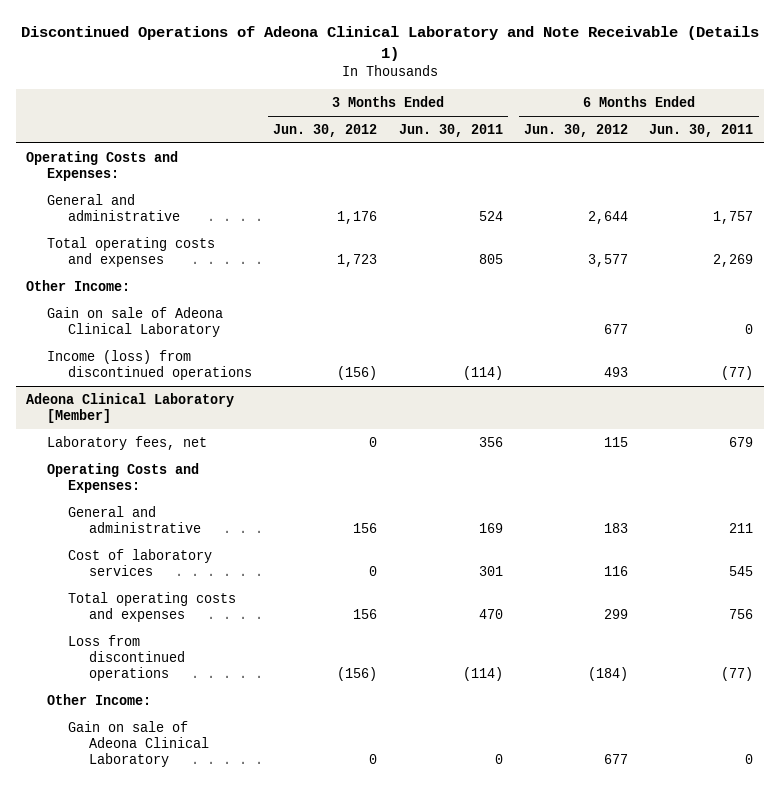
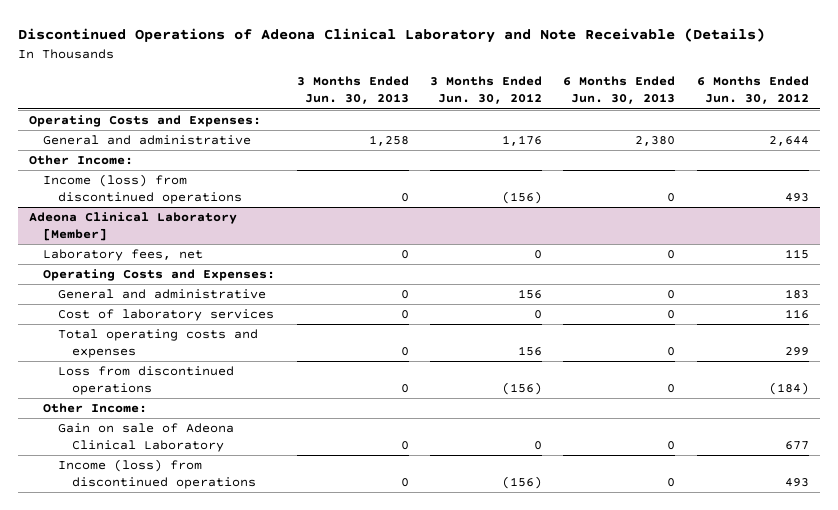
[20,25,759,61] Discontinued Operations of Adeona Clinical Laboratory and Note Receivable (Details 1) -> [18,28,766,44] Discontinued Operations of Adeona Clinical Laboratory and Note Receivable (Details)
[398,123,503,137] Jun. 30, 2011 -> none
[649,123,754,137] Jun. 30, 2011 -> none
none -> [296,76,409,105] 3 Months Ended Jun. 30, 2013
none -> [563,76,676,105] 6 Months Ended Jun. 30, 2013
[47,236,216,267] Total operating costs and expenses -> none
[47,306,224,337] Gain on sale of Adeona Clinical Laboratory -> none
none -> [57,459,256,490] Income (loss) from discontinued operations

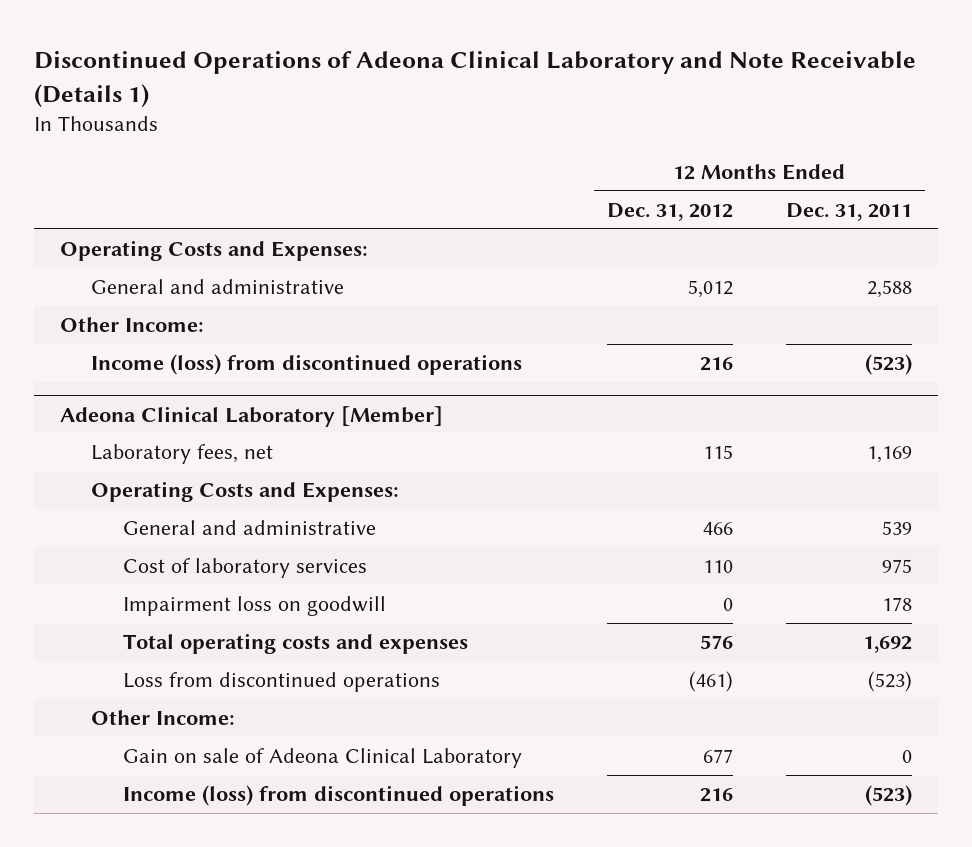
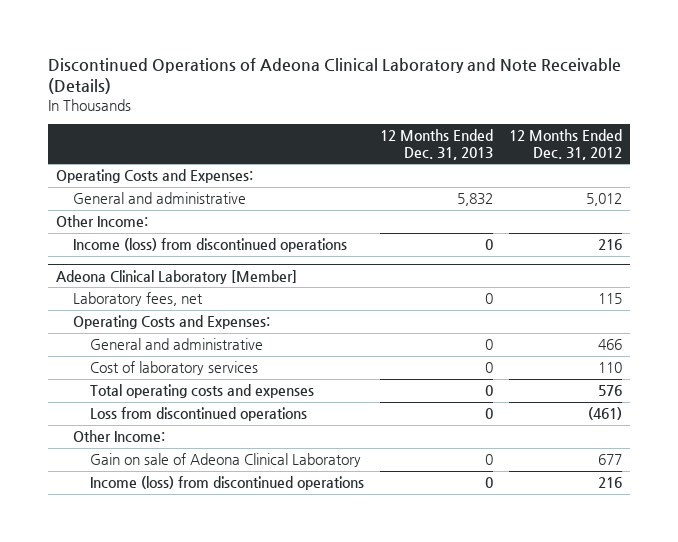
[33,50,916,108] Discontinued Operations of Adeona Clinical Laboratory and Note Receivable (Details 1) -> [47,57,621,95] Discontinued Operations of Adeona Clinical Laboratory and Note Receivable (Details)
[785,202,912,221] Dec. 31, 2011 -> none
none -> [380,129,494,160] 12 Months Ended Dec. 31, 2013
[122,595,386,616] Impairment loss on goodwill -> none

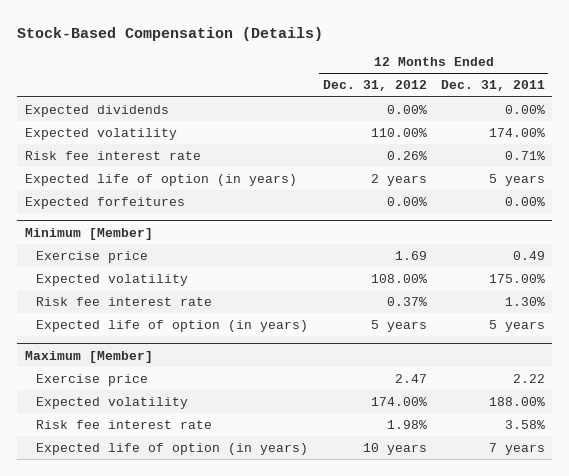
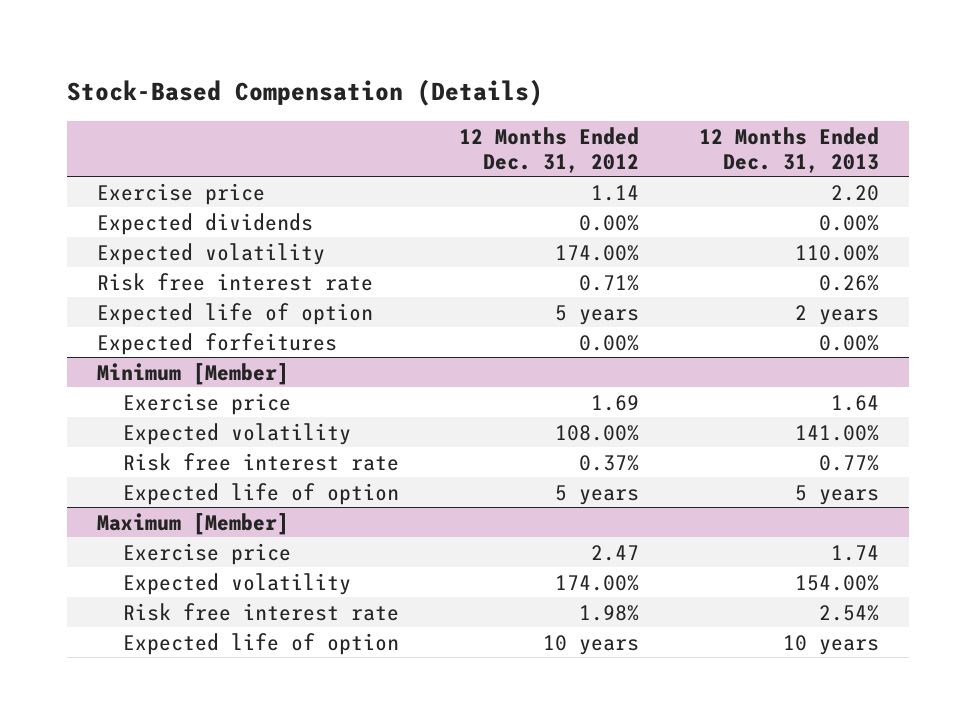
[440,80,545,92] Dec. 31, 2011 -> none
none -> [698,126,879,173] 12 Months Ended Dec. 31, 2013
none -> [97,182,266,205] Exercise price
[370,127,427,137] 110.00% -> [554,244,639,261] 174.00%
[24,150,201,160] Risk fee interest rate -> [97,272,374,291] Risk free interest rate
[386,150,427,160] 0.26% -> [578,274,639,291] 0.71%
[24,173,297,186] Expected life of option (in years) -> [97,302,374,325] Expected life of option
[370,173,427,186] 2 years -> [554,304,639,325] 5 years
[36,296,213,306] Risk fee interest rate -> [122,452,399,471] Risk free interest rate
[36,319,309,332] Expected life of option (in years) -> [122,482,399,505] Expected life of option
[36,419,213,429] Risk fee interest rate -> [122,602,399,621] Risk free interest rate
[36,442,309,455] Expected life of option (in years) -> [122,632,399,655] Expected life of option

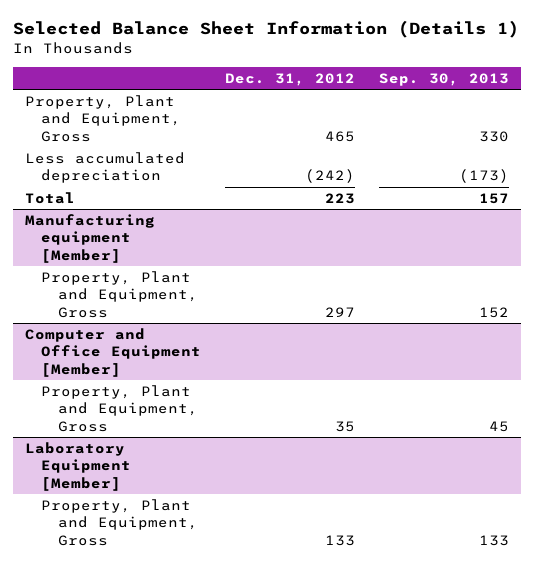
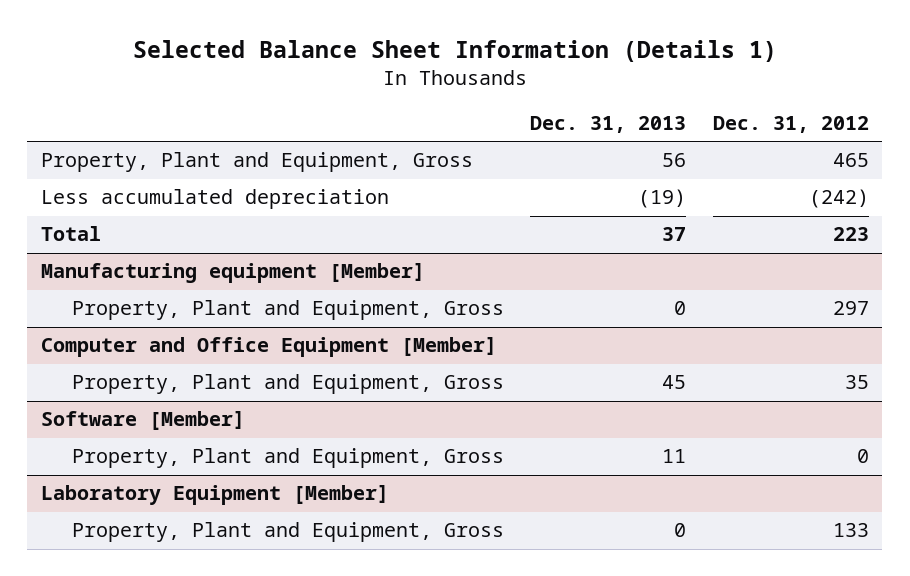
[379,72,510,86] Sep. 30, 2013 -> none
none -> [530,116,687,134] Dec. 31, 2013
none -> [40,411,245,431] Software [Member]
none -> [71,448,504,469] Property, Plant and Equipment, Gross

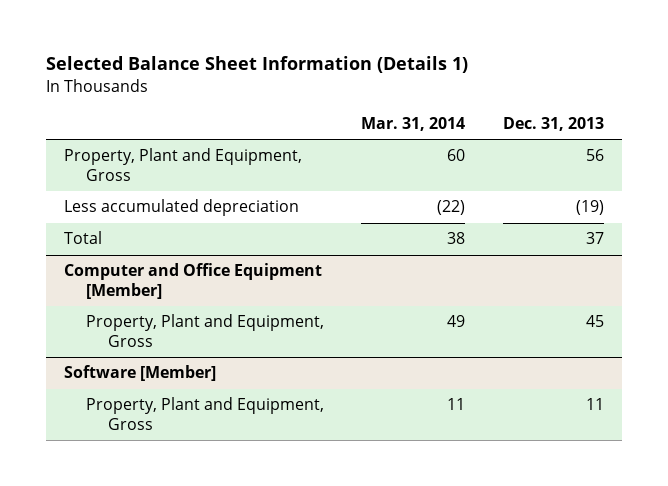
[713,116,870,134] Dec. 31, 2012 -> none
none -> [361,116,466,131] Mar. 31, 2014
[40,263,425,284] Manufacturing equipment [Member] -> none
[71,300,504,321] Property, Plant and Equipment, Gross -> none
[40,485,389,506] Laboratory Equipment [Member] -> none
[71,522,504,543] Property, Plant and Equipment, Gross -> none

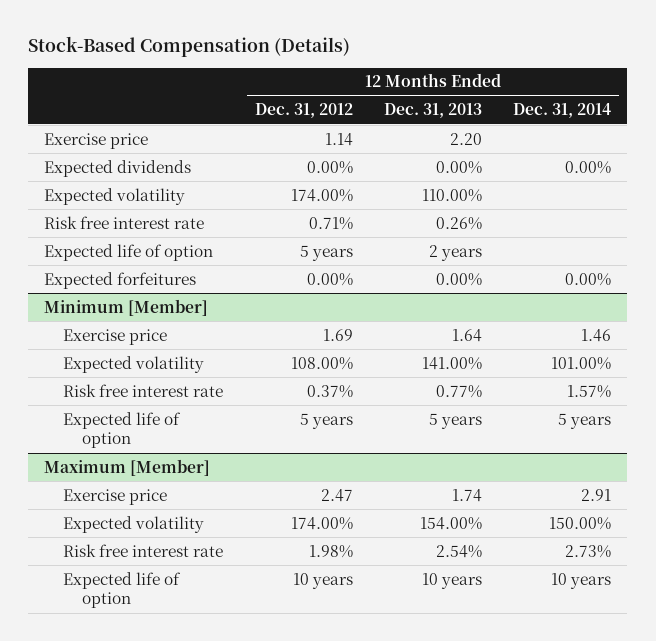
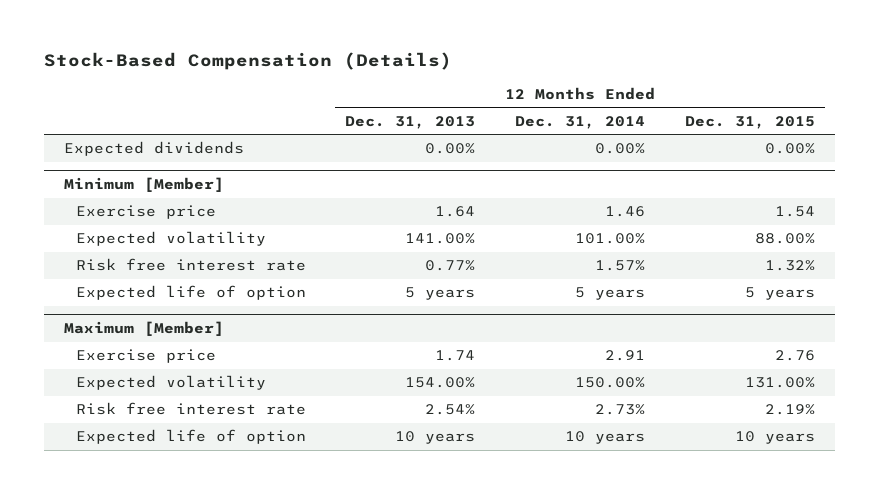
[254,103,353,119] Dec. 31, 2012 -> none
none -> [685,115,816,129] Dec. 31, 2015
[44,132,149,149] Exercise price -> none
[44,187,186,205] Expected volatility -> none
[44,215,205,229] Risk free interest rate -> none
[44,243,214,261] Expected life of option -> none
[44,271,197,289] Expected forfeitures -> none

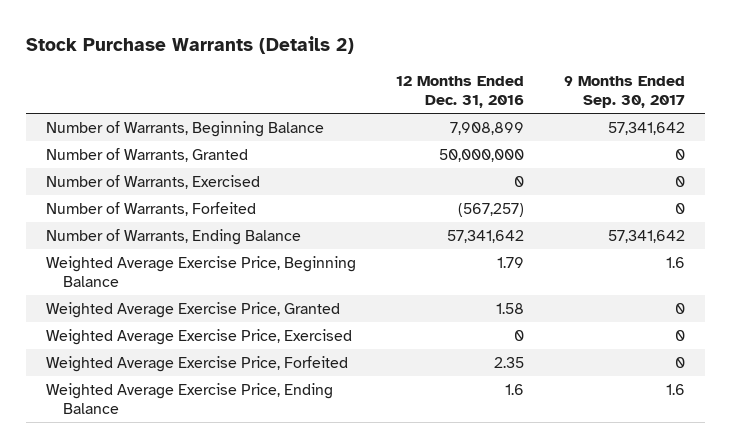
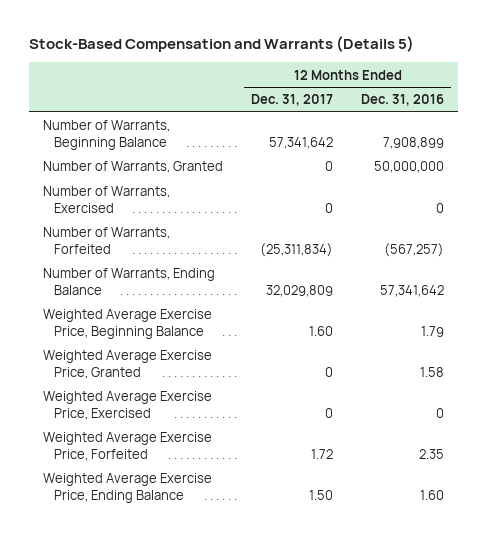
[26,36,355,55] Stock Purchase Warrants (Details 2) -> [28,36,414,53] Stock-Based Compensation and Warrants (Details 5)
[564,76,686,109] 9 Months Ended Sep. 30, 2017 -> none
none -> [250,94,333,107] Dec. 31, 2017
[505,383,525,395] 1.6 -> [420,489,445,500] 1.60

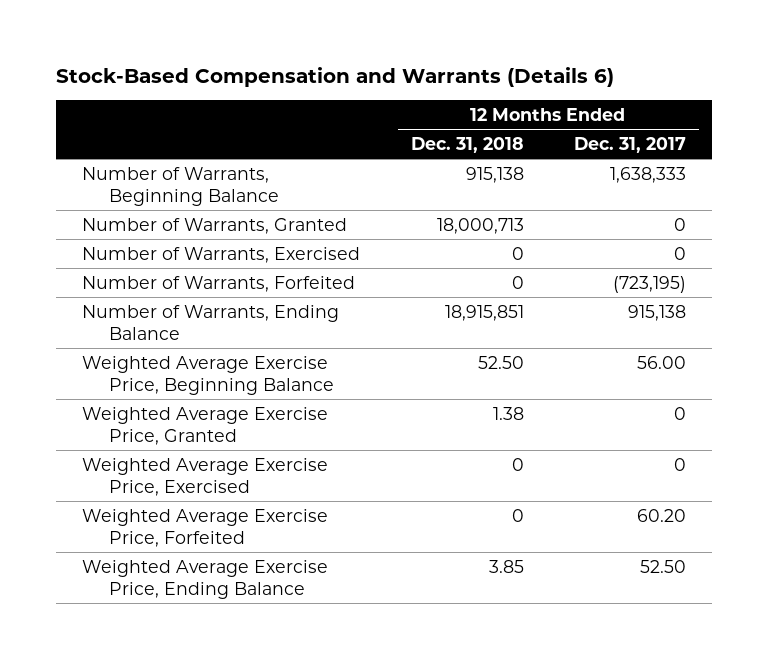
[28,36,414,53] Stock-Based Compensation and Warrants (Details 5) -> [56,67,615,88] Stock-Based Compensation and Warrants (Details 6)
[361,94,445,107] Dec. 31, 2016 -> none
none -> [410,136,524,153] Dec. 31, 2018
[268,136,333,149] 57,341,642 -> [610,166,687,183] 1,638,333
[259,242,333,257] (25,311,834) -> [613,275,687,293] (723,195)
[265,284,333,297] 32,029,809 -> [628,304,687,321] 915,138
[308,325,333,336] 1.60 -> [637,355,687,369] 56.00
[310,448,333,459] 1.72 -> [637,508,687,522] 60.20
[308,489,333,500] 1.50 -> [640,559,687,573] 52.50

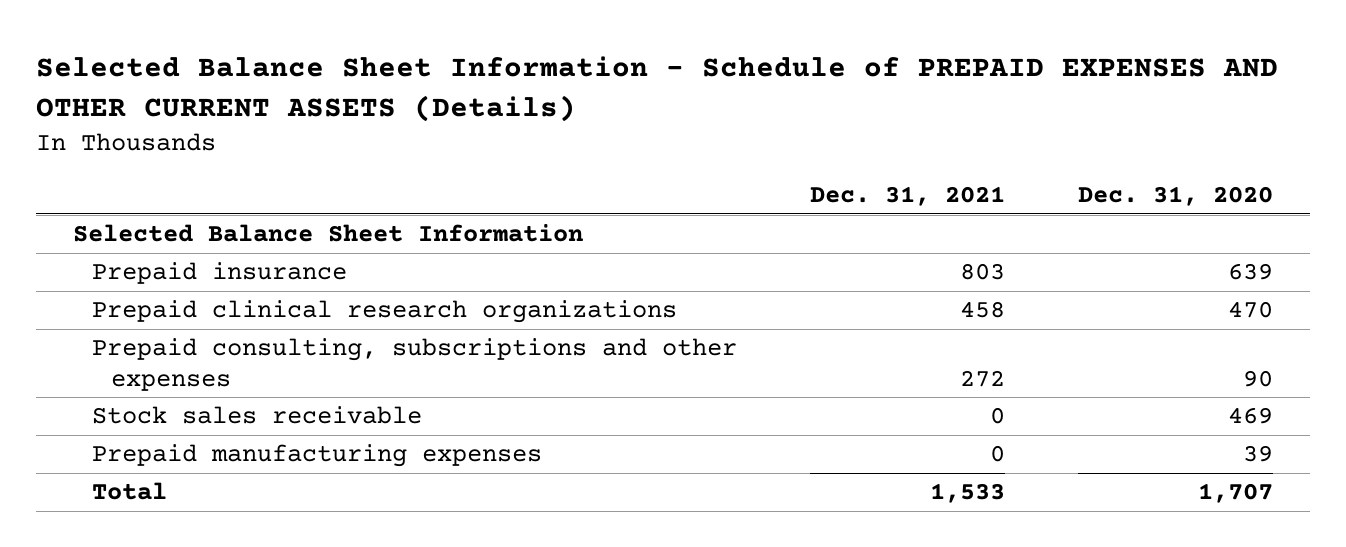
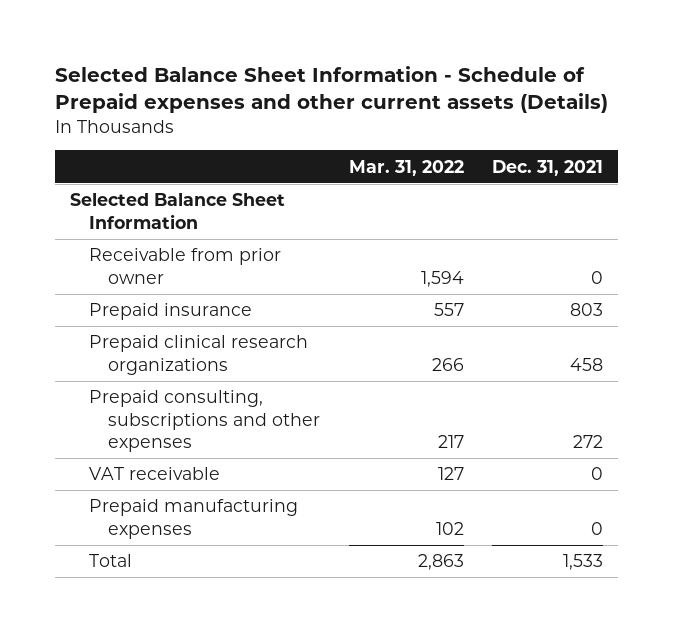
[36,55,1279,122] Selected Balance Sheet Information - Schedule of PREPAID EXPENSES AND OTHER CURRENT ASSETS (Details) -> [55,66,609,114] Selected Balance Sheet Information - Schedule of Prepaid expenses and other current assets (Details)
[1078,186,1274,207] Dec. 31, 2020 -> none
none -> [348,159,464,176] Mar. 31, 2022
none -> [88,248,281,284] Receivable from prior owner
[91,406,422,425] Stock sales receivable -> [88,467,220,481] VAT receivable

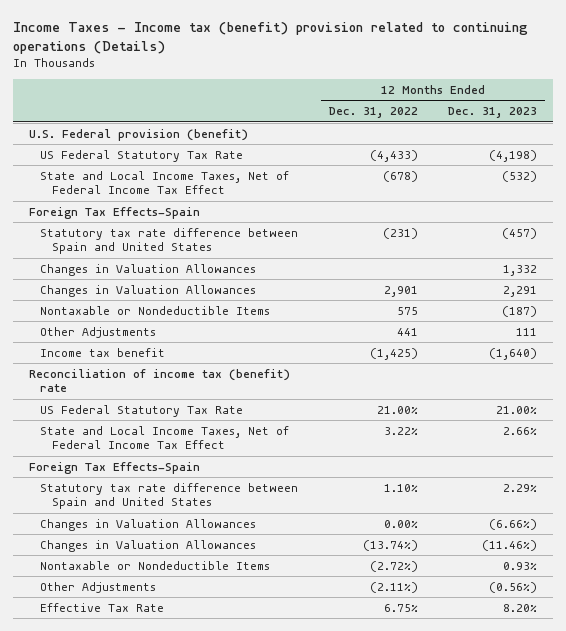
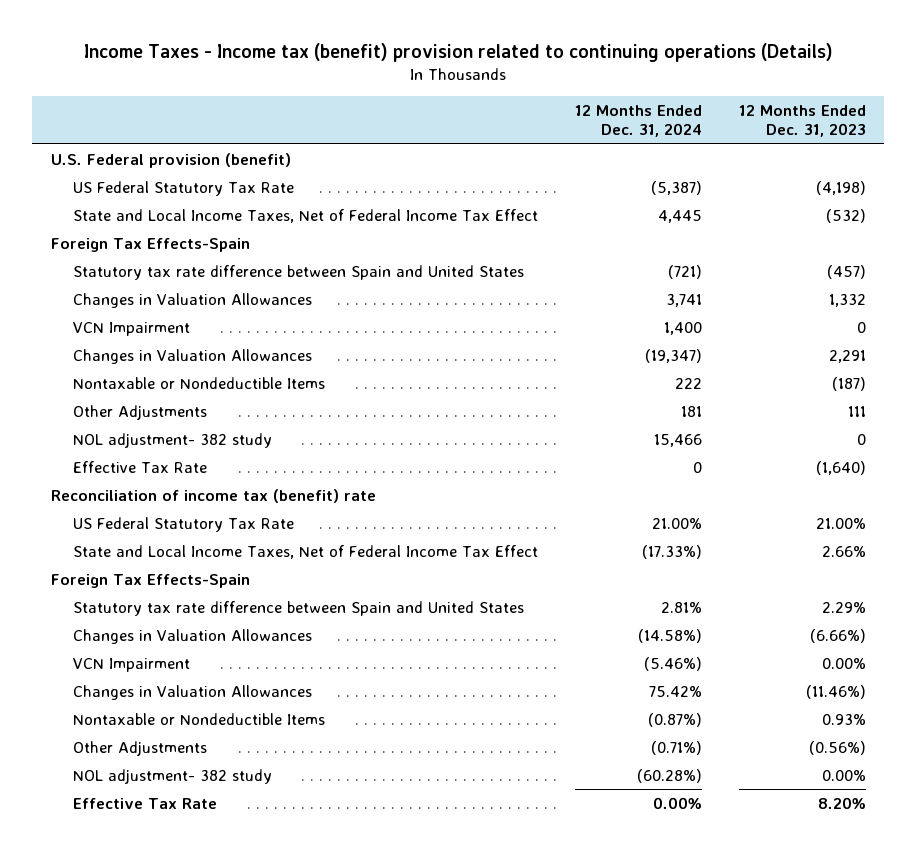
[328,107,418,119] Dec. 31, 2022 -> none
none -> [574,105,702,138] 12 Months Ended Dec. 31, 2024
none -> [73,321,191,336] VCN Impairment
none -> [73,432,273,448] NOL adjustment- 382 study
[40,347,166,357] Income tax benefit -> [73,460,208,473] Effective Tax Rate
none -> [73,657,191,672] VCN Impairment
none -> [73,768,273,784] NOL adjustment- 382 study

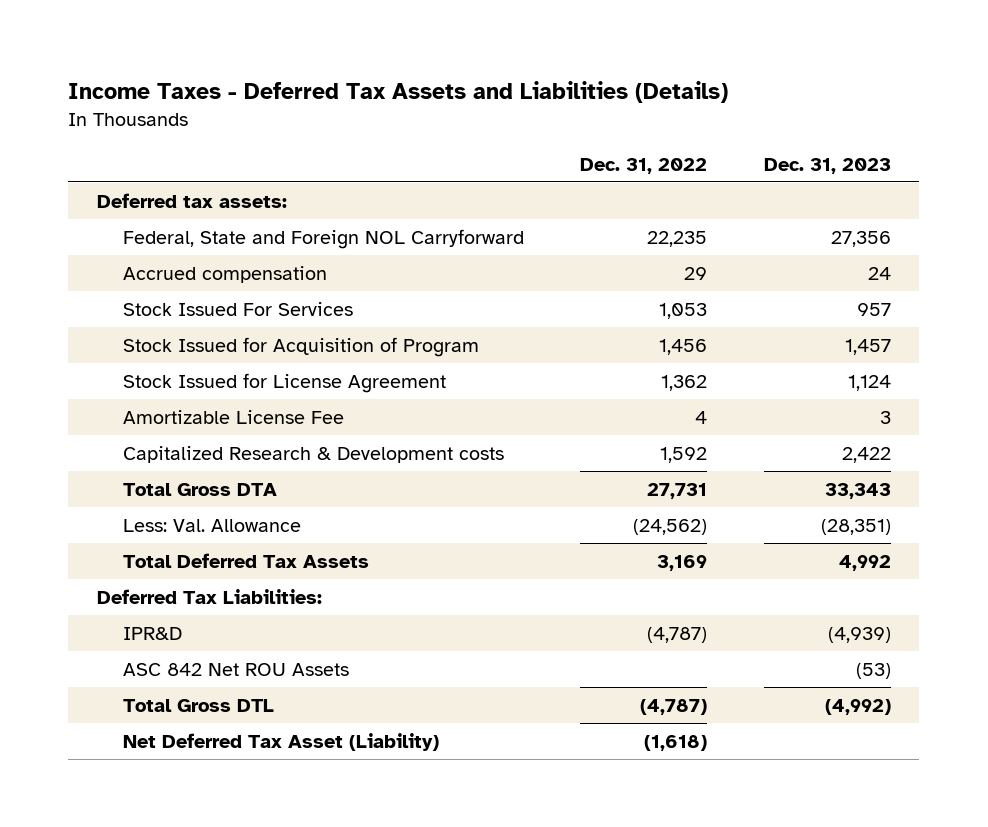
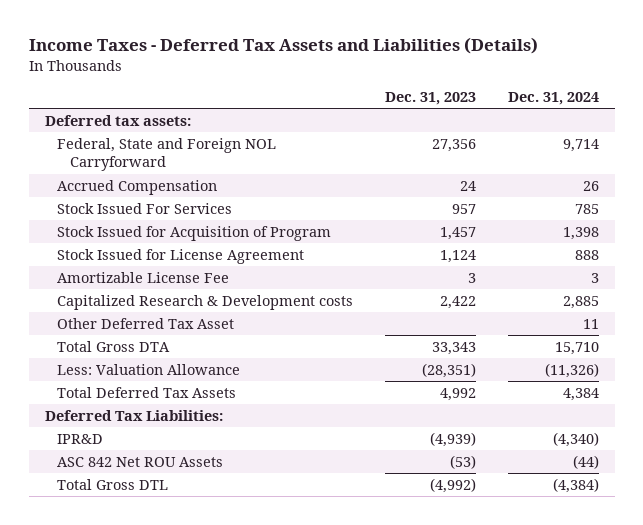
[580,157,708,174] Dec. 31, 2022 -> none
none -> [507,92,599,106] Dec. 31, 2024
[122,265,327,283] Accrued compensation -> [57,179,218,195] Accrued Compensation
none -> [57,317,235,329] Other Deferred Tax Asset
[122,518,301,532] Less: Val. Allowance -> [57,363,241,375] Less: Valuation Allowance
[122,732,439,751] Net Deferred Tax Asset (Liability) -> none

